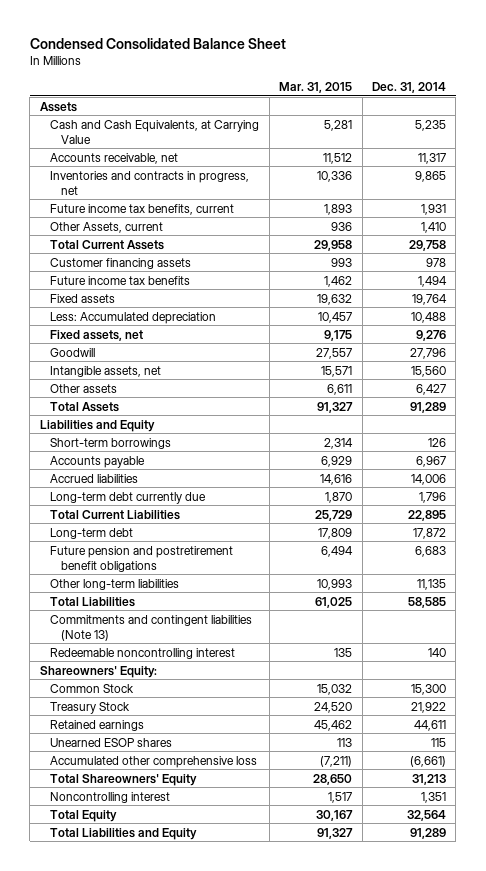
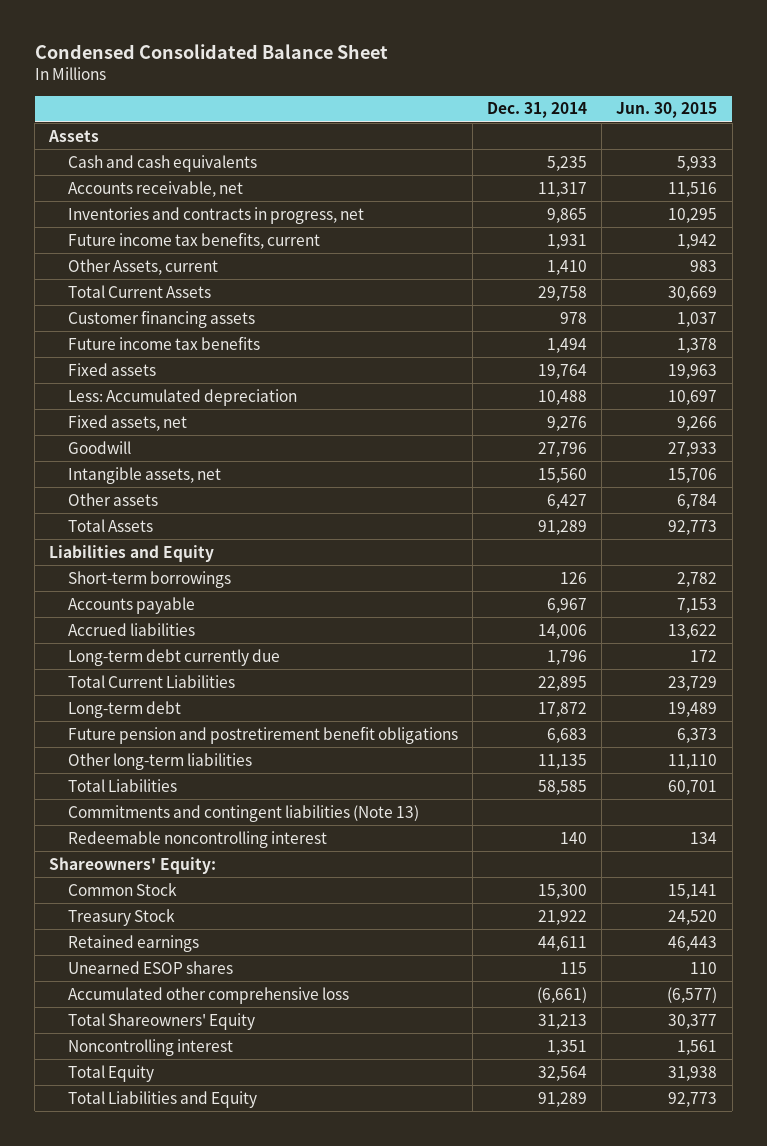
[279,81,353,93] Mar. 31, 2015 -> none
none -> [616,102,718,119] Jun. 30, 2015
[50,119,260,144] Cash and Cash Equivalents, at Carrying Value -> [67,154,257,172] Cash and cash equivalents

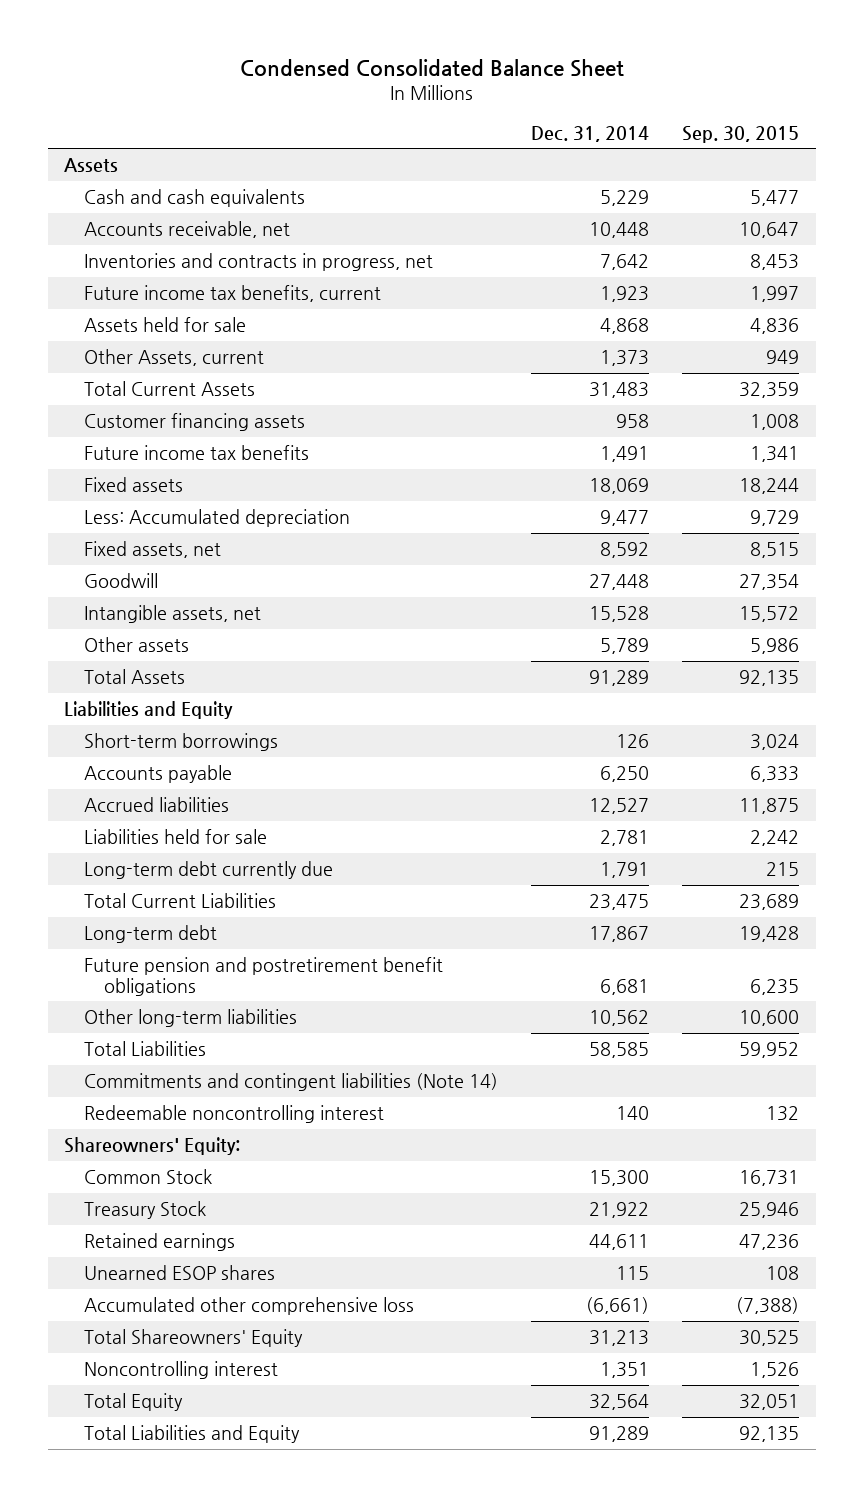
[616,102,718,119] Jun. 30, 2015 -> none
none -> [682,125,800,143] Sep. 30, 2015
[547,155,588,171] 5,235 -> [600,190,650,207] 5,229
[538,181,588,197] 11,317 -> [589,222,650,239] 10,448
[547,207,588,223] 9,865 -> [600,254,650,271] 7,642
[547,233,588,249] 1,931 -> [600,286,650,303] 1,923
none -> [84,317,247,333] Assets held for sale
[547,259,588,275] 1,410 -> [600,350,650,367] 1,373
[538,285,588,301] 29,758 -> [589,382,650,399] 31,483
[560,311,588,324] 978 -> [616,414,650,429] 958
[547,337,588,353] 1,494 -> [600,446,650,463] 1,491
[538,363,588,379] 19,764 -> [589,478,650,495] 18,069
[538,389,588,405] 10,488 -> [600,510,650,527] 9,477
[547,415,588,431] 9,276 -> [600,542,650,559] 8,592
[538,441,588,457] 27,796 -> [589,574,650,591] 27,448
[538,467,588,483] 15,560 -> [589,606,650,623] 15,528
[547,493,588,509] 6,427 -> [600,638,650,655] 5,789
[547,597,588,613] 6,967 -> [600,766,650,783] 6,250
[538,623,588,639] 14,006 -> [589,798,650,815] 12,527
none -> [84,829,268,845] Liabilities held for sale
[547,649,588,665] 1,796 -> [600,862,650,879] 1,791
[538,675,588,691] 22,895 -> [589,894,650,911] 23,475
[538,701,588,717] 17,872 -> [589,926,650,943] 17,867
[547,727,588,743] 6,683 -> [600,978,650,995] 6,681
[538,753,588,769] 11,135 -> [589,1010,650,1027] 10,562
[67,804,419,822] Commitments and contingent liabilities (Note 13) -> [84,1073,499,1092] Commitments and contingent liabilities (Note 14)

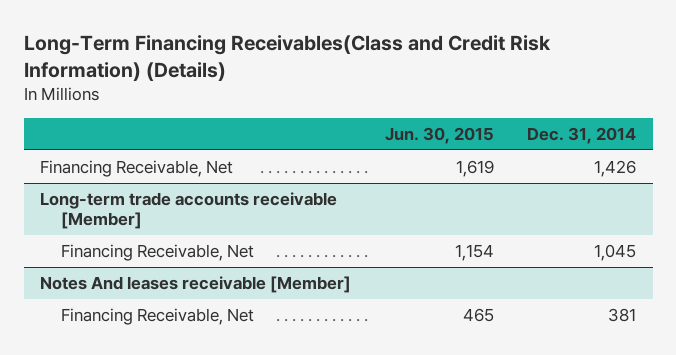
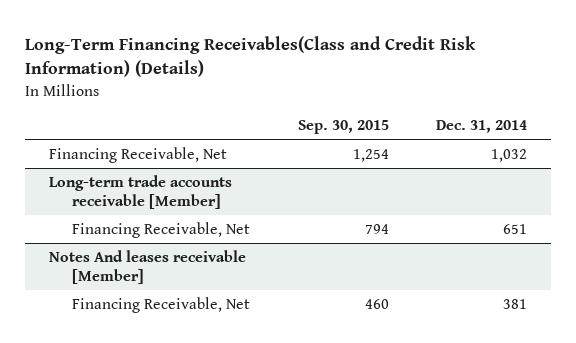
[384,126,494,144] Jun. 30, 2015 -> none
none -> [297,120,389,135] Sep. 30, 2015
[593,160,636,178] 1,426 -> [490,148,527,162] 1,032
[593,244,636,262] 1,045 -> [502,223,527,234] 651

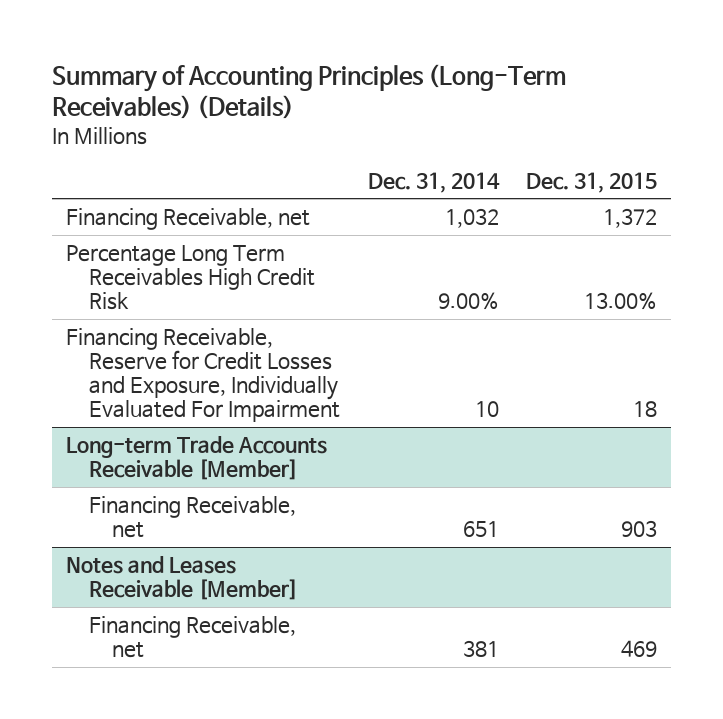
[25,35,477,78] Long-Term Financing Receivables(Class and Credit Risk Information) (Details) -> [52,63,567,120] Summary of Accounting Principles (Long-Term Receivables) (Details)
[297,120,389,135] Sep. 30, 2015 -> none
none -> [526,171,658,193] Dec. 31, 2015
[49,146,228,163] Financing Receivable, Net -> [66,208,311,231] Financing Receivable, net
none -> [66,245,315,311] Percentage Long Term Receivables High Credit Risk
none -> [66,328,340,423] Financing Receivable, Reserve for Credit Losses and Exposure, Individually Evaluated For Impairment
[49,174,233,209] Long-term trade accounts receivable [Member] -> [66,436,328,481] Long-term Trade Accounts Receivable [Member]
[72,221,251,238] Financing Receivable, Net -> [88,496,296,539] Financing Receivable, net
[49,249,247,284] Notes And leases receivable [Member] -> [66,556,298,601] Notes and Leases Receivable [Member]
[72,296,251,313] Financing Receivable, Net -> [88,616,296,659] Financing Receivable, net

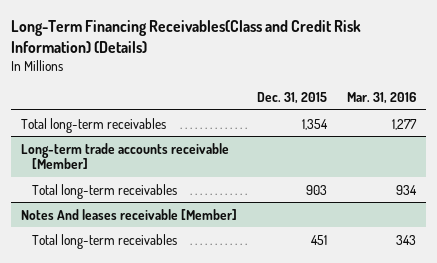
[52,63,567,120] Summary of Accounting Principles (Long-Term Receivables) (Details) -> [11,20,362,53] Long-Term Financing Receivables(Class and Credit Risk Information) (Details)
[367,171,500,193] Dec. 31, 2014 -> none
none -> [347,92,417,105] Mar. 31, 2016
[66,208,311,231] Financing Receivable, net -> none
[66,245,315,311] Percentage Long Term Receivables High Credit Risk -> none
[66,328,340,423] Financing Receivable, Reserve for Credit Losses and Exposure, Individually Evaluated For Impairment -> none
[88,616,296,659] Financing Receivable, net -> none
none -> [21,117,167,133] Total long-term receivables
[66,436,328,481] Long-term Trade Accounts Receivable [Member] -> [21,142,230,170] Long-term trade accounts receivable [Member]
[88,496,296,539] Financing Receivable, net -> [31,183,177,199] Total long-term receivables
[66,556,298,601] Notes and Leases Receivable [Member] -> [21,208,238,220] Notes And leases receivable [Member]
none -> [31,233,177,249] Total long-term receivables

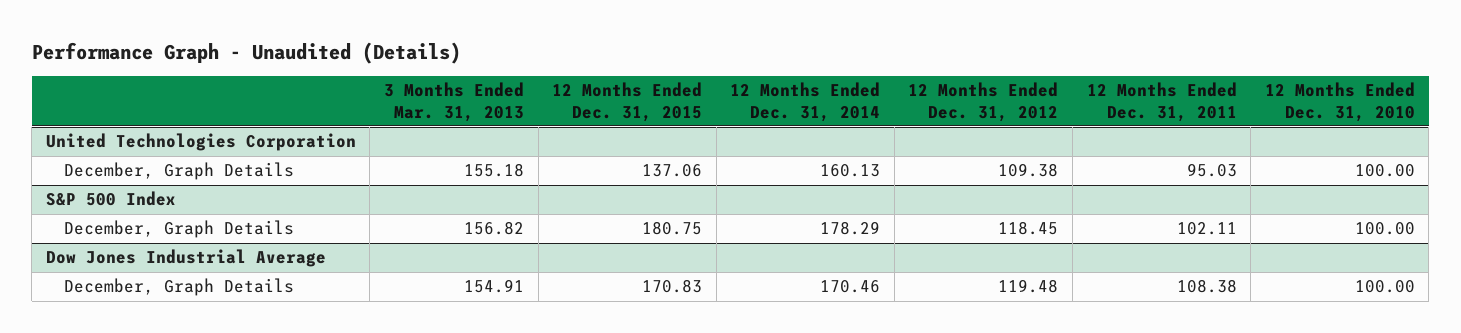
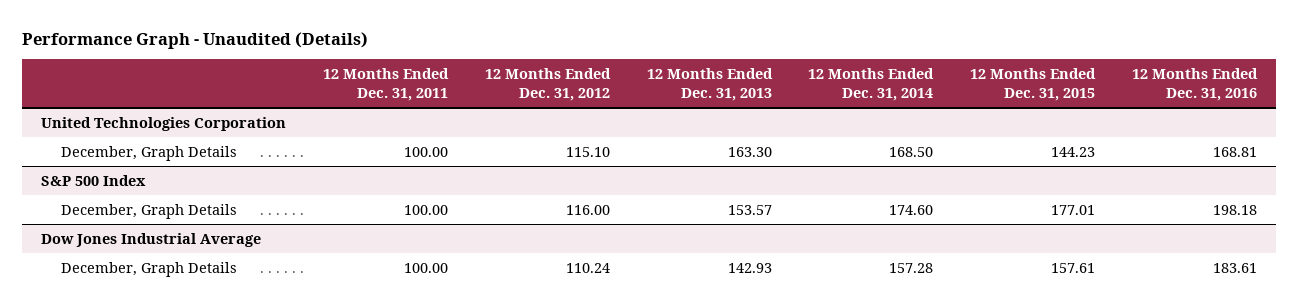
[383,82,524,122] 3 Months Ended Mar. 31, 2013 -> none
[1264,82,1415,122] 12 Months Ended Dec. 31, 2010 -> none
none -> [646,68,773,101] 12 Months Ended Dec. 31, 2013
none -> [1132,68,1259,101] 12 Months Ended Dec. 31, 2016
[642,164,703,178] 137.06 -> [1051,146,1096,157] 144.23
[820,164,881,178] 160.13 -> [889,146,934,157] 168.50
[998,163,1059,178] 109.38 -> [565,146,610,157] 115.10
[1186,163,1237,178] 95.03 -> [403,146,448,157] 100.00
[642,221,703,236] 180.75 -> [1051,204,1096,215] 177.01
[820,221,881,236] 178.29 -> [889,204,934,215] 174.60
[998,221,1059,236] 118.45 -> [565,204,610,215] 116.00
[1176,222,1237,236] 102.11 -> [403,204,448,215] 100.00
[642,279,703,294] 170.83 -> [1051,262,1096,273] 157.61
[820,280,881,294] 170.46 -> [889,262,934,273] 157.28
[998,279,1059,294] 119.48 -> [565,262,610,273] 110.24
[1176,279,1237,294] 108.38 -> [403,262,448,273] 100.00

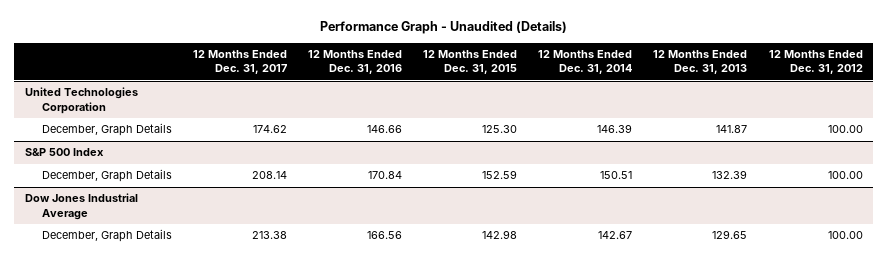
[322,68,449,101] 12 Months Ended Dec. 31, 2011 -> none
none -> [192,49,287,75] 12 Months Ended Dec. 31, 2017
[565,146,610,157] 115.10 -> [827,125,863,134] 100.00
[727,146,772,157] 163.30 -> [716,125,748,134] 141.87
[889,146,934,157] 168.50 -> [597,124,633,134] 146.39
[1051,146,1096,157] 144.23 -> [482,125,518,134] 125.30
[1213,146,1258,157] 168.81 -> [366,125,402,134] 146.66
[565,204,610,215] 116.00 -> [827,171,863,180] 100.00
[727,204,772,215] 153.57 -> [712,170,748,180] 132.39
[889,204,934,215] 174.60 -> [600,171,633,180] 150.51
[1051,204,1096,215] 177.01 -> [482,170,518,180] 152.59
[1213,204,1258,215] 198.18 -> [367,171,402,180] 170.84
[565,262,610,273] 110.24 -> [827,231,863,240] 100.00
[727,262,772,273] 142.93 -> [712,230,748,240] 129.65
[889,262,934,273] 157.28 -> [598,231,633,240] 142.67
[1051,262,1096,273] 157.61 -> [482,230,518,240] 142.98
[1213,262,1258,273] 183.61 -> [366,231,402,240] 166.56

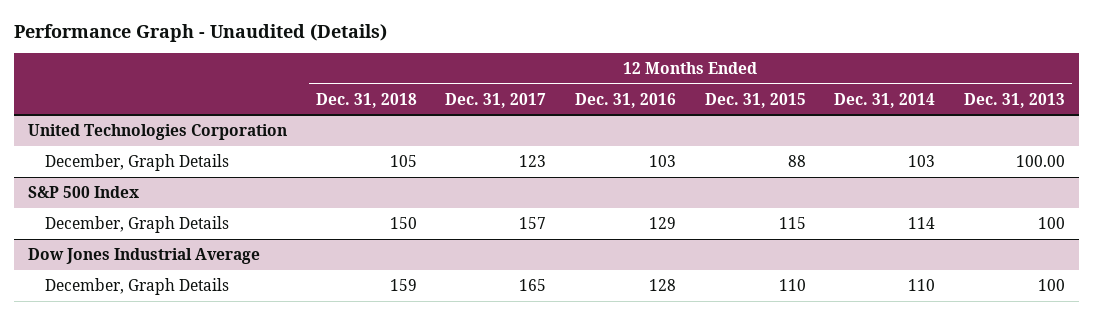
[768,49,863,75] 12 Months Ended Dec. 31, 2012 -> none
none -> [315,92,417,108] Dec. 31, 2018
[252,125,287,134] 174.62 -> [519,154,547,167] 123
[366,125,402,134] 146.66 -> [648,154,676,167] 103
[482,125,518,134] 125.30 -> [787,154,806,167] 88
[597,124,633,134] 146.39 -> [908,154,936,167] 103
[716,125,748,134] 141.87 -> [1015,154,1065,167] 100.00
[251,171,287,180] 208.14 -> [519,216,547,229] 157
[367,171,402,180] 170.84 -> [648,216,676,229] 129
[482,170,518,180] 152.59 -> [778,216,806,229] 115
[600,171,633,180] 150.51 -> [908,216,936,229] 114
[712,170,748,180] 132.39 -> [1037,216,1065,229] 100
[251,231,287,240] 213.38 -> [519,278,547,291] 165
[366,231,402,240] 166.56 -> [648,278,676,291] 128
[482,230,518,240] 142.98 -> [778,278,806,291] 110
[598,231,633,240] 142.67 -> [908,278,936,291] 110
[712,230,748,240] 129.65 -> [1037,278,1065,291] 100

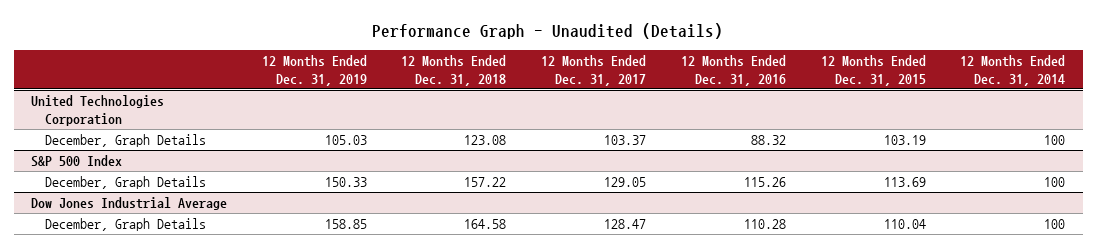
[963,92,1065,108] Dec. 31, 2013 -> none
none -> [261,55,367,86] 12 Months Ended Dec. 31, 2019
[389,154,417,167] 105 -> [464,135,507,146] 123.08
[519,154,547,167] 123 -> [604,135,647,146] 103.37
[648,154,676,167] 103 -> [750,135,786,146] 88.32
[787,154,806,167] 88 -> [883,135,926,146] 103.19
[908,154,936,167] 103 -> [1044,135,1066,146] 100
[389,216,417,229] 150 -> [464,177,507,188] 157.22
[519,216,547,229] 157 -> [604,177,647,188] 129.05
[648,216,676,229] 129 -> [743,177,786,188] 115.26
[778,216,806,229] 115 -> [883,177,926,188] 113.69
[908,216,936,229] 114 -> [1044,177,1066,188] 100
[389,278,417,291] 159 -> [464,219,507,230] 164.58
[519,278,547,291] 165 -> [604,219,647,230] 128.47
[648,278,676,291] 128 -> [743,219,786,230] 110.28
[778,278,806,291] 110 -> [883,219,926,230] 110.04
[908,278,936,291] 110 -> [1044,219,1066,230] 100

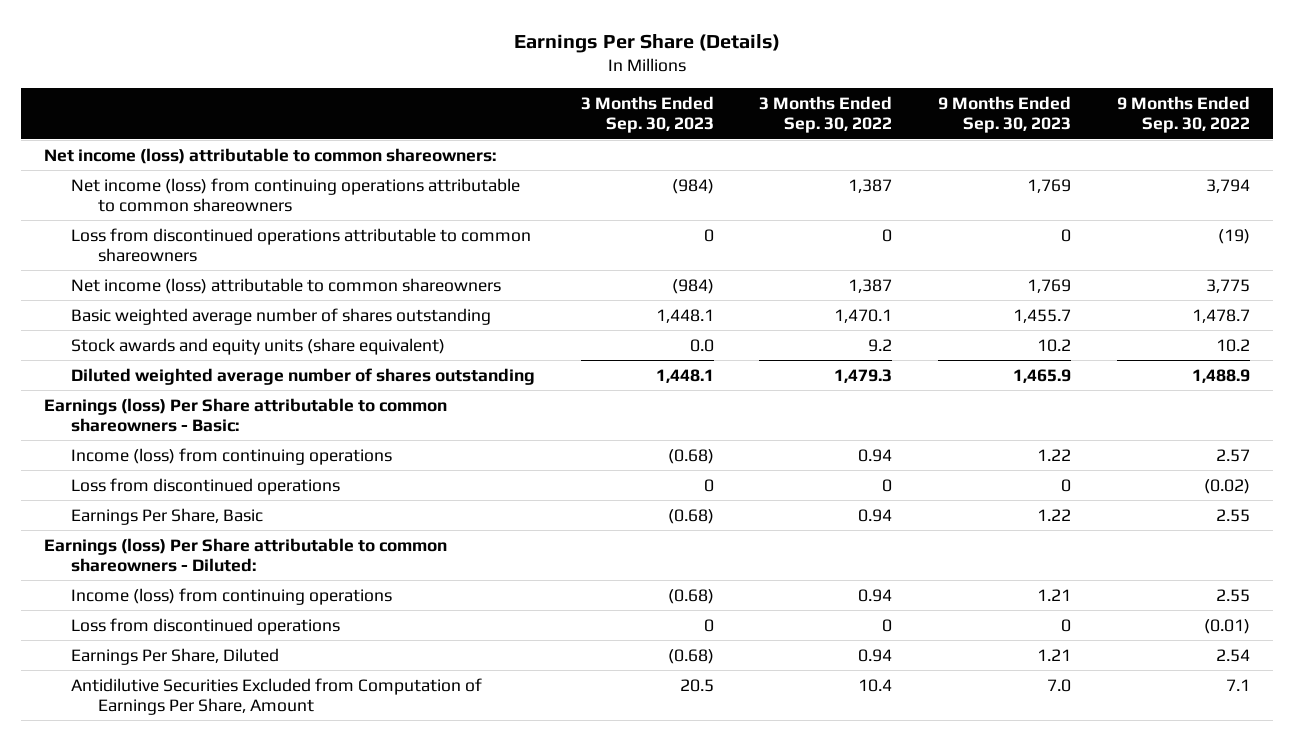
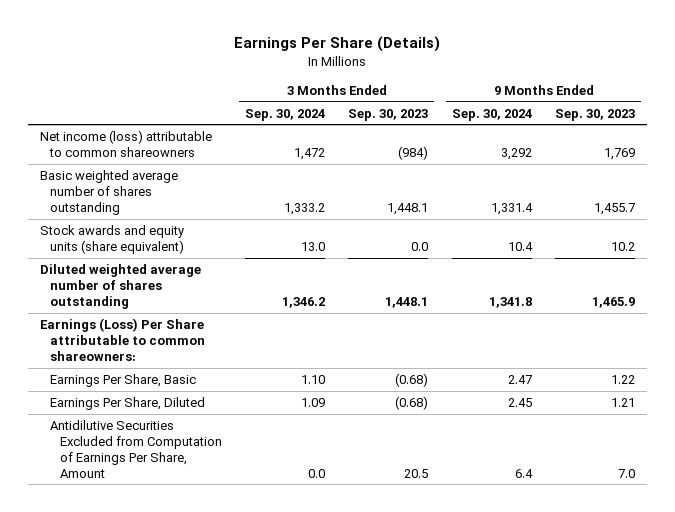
[759,95,893,134] 3 Months Ended Sep. 30, 2022 -> none
[1117,95,1251,134] 9 Months Ended Sep. 30, 2022 -> none
none -> [245,108,326,121] Sep. 30, 2024
none -> [451,108,532,121] Sep. 30, 2024
[43,147,496,164] Net income (loss) attributable to common shareowners: -> none
[70,177,520,212] Net income (loss) from continuing operations attributable to common shareowners -> none
[70,227,531,262] Loss from discontinued operations attributable to common shareowners -> none
[70,447,392,465] Income (loss) from continuing operations -> none
[70,477,340,495] Loss from discontinued operations -> none
[43,397,447,432] Earnings (loss) Per Share attributable to common shareowners - Basic: -> [39,318,205,361] Earnings (Loss) Per Share attributable to common shareowners:
[43,537,447,572] Earnings (loss) Per Share attributable to common shareowners - Diluted: -> none
[70,587,392,605] Income (loss) from continuing operations -> none
[70,617,340,635] Loss from discontinued operations -> none

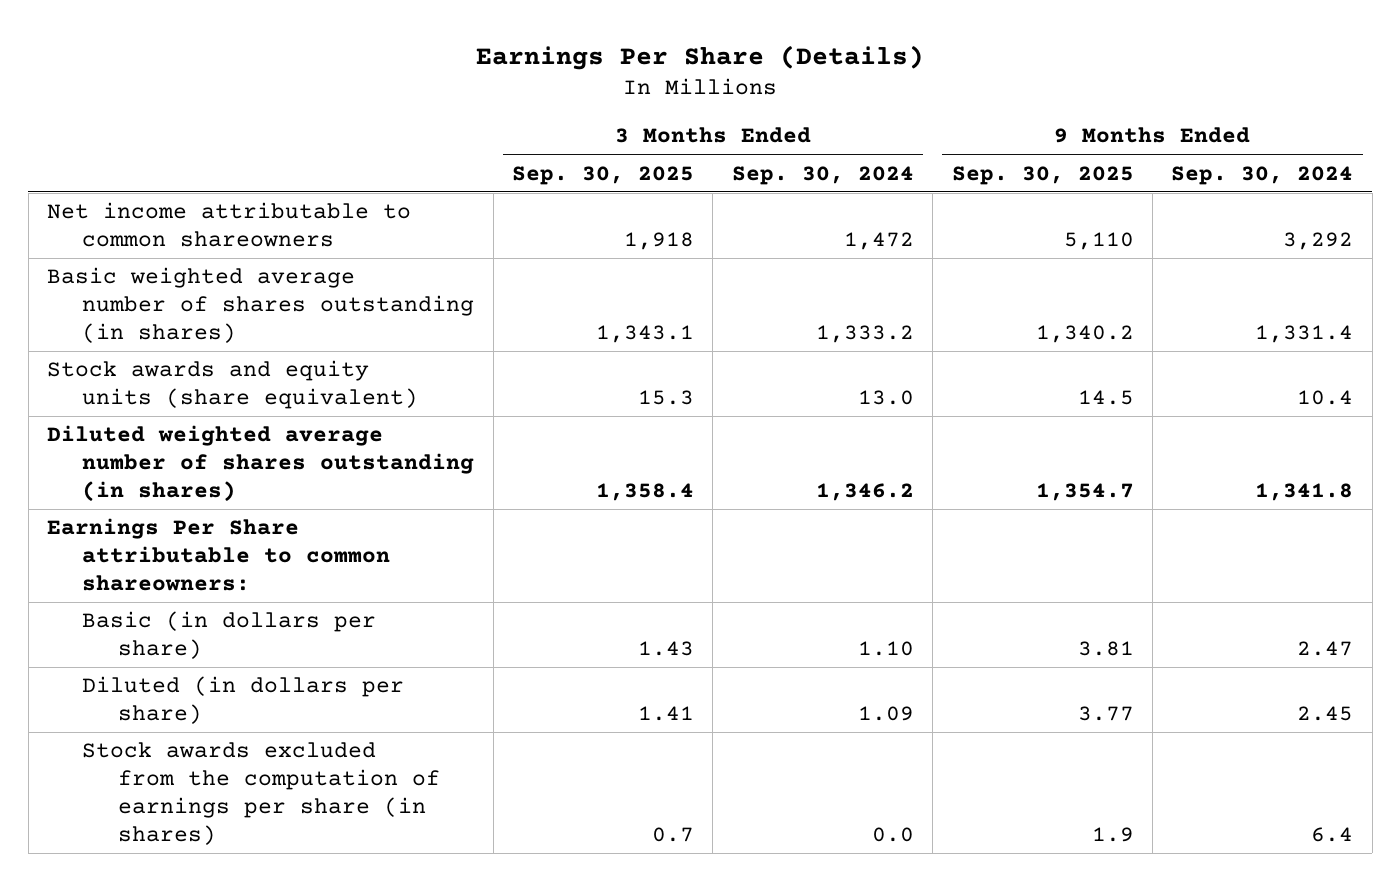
[348,108,429,121] Sep. 30, 2023 -> none
[555,108,636,121] Sep. 30, 2023 -> none
none -> [511,165,694,185] Sep. 30, 2025
none -> [951,165,1134,185] Sep. 30, 2025
[39,130,212,157] Net income (loss) attributable to common shareowners -> [46,202,411,248] Net income attributable to common shareowners
[39,170,178,215] Basic weighted average number of shares outstanding -> [46,267,475,344] Basic weighted average number of shares outstanding (in shares)
[39,264,201,309] Diluted weighted average number of shares outstanding -> [46,425,475,503] Diluted weighted average number of shares outstanding (in shares)
[39,318,205,361] Earnings (Loss) Per Share attributable to common shareowners: -> [46,518,391,592] Earnings Per Share attributable to common shareowners:
[49,374,196,388] Earnings Per Share, Basic -> [82,611,377,660] Basic (in dollars per share)
[49,397,205,411] Earnings Per Share, Diluted -> [82,676,405,725] Diluted (in dollars per share)
[49,420,222,478] Antidilutive Securities Excluded from Computation of Earnings Per Share, Amount -> [82,742,440,846] Stock awards excluded from the computation of earnings per share (in shares)

